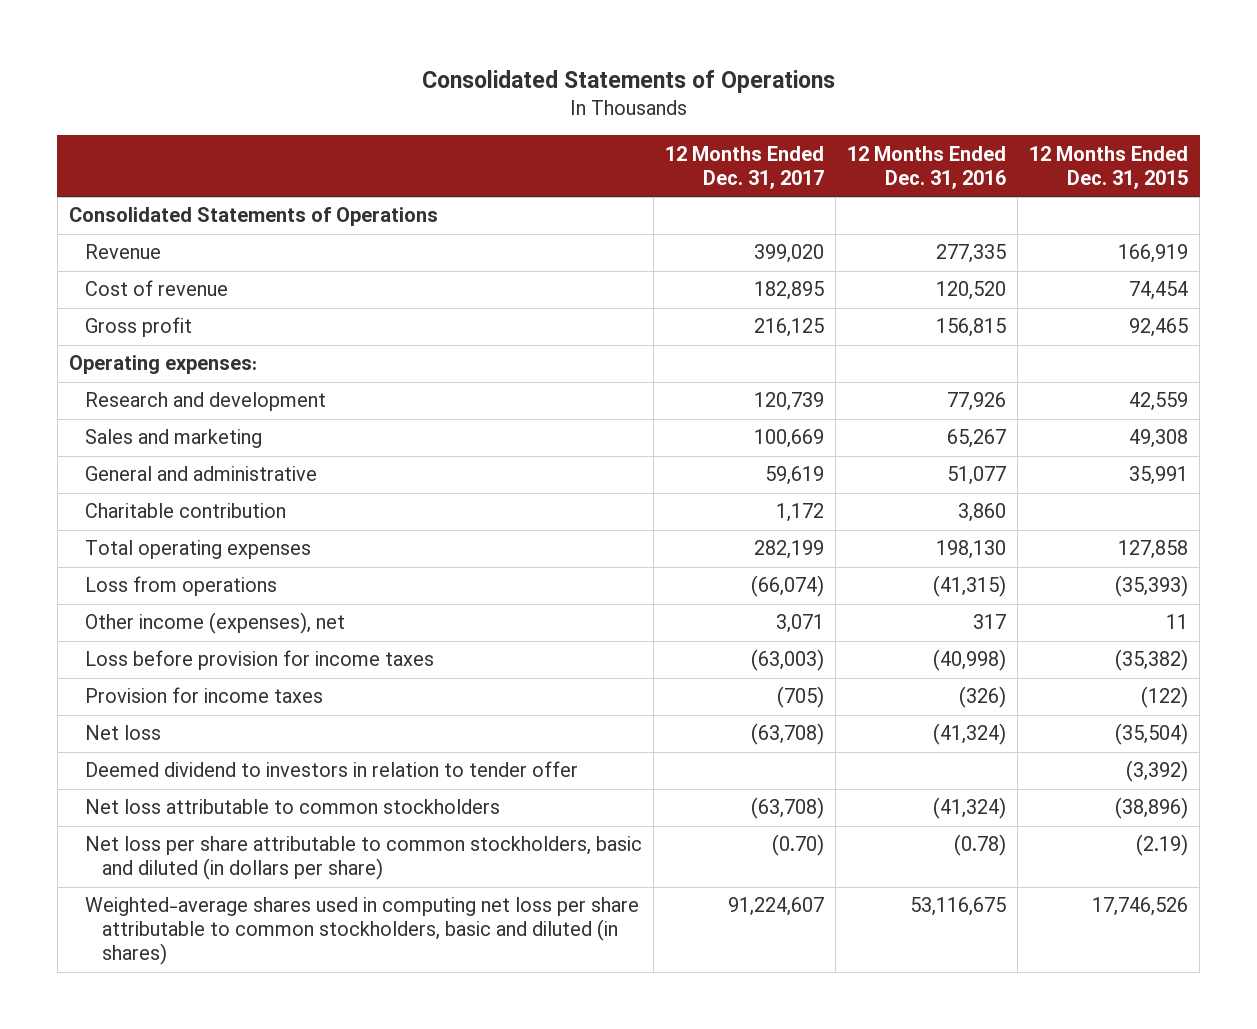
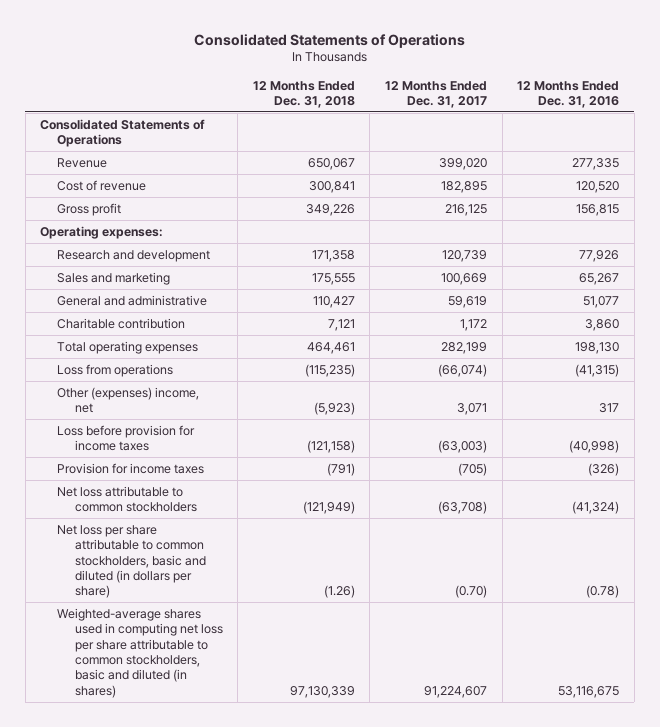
[1029,145,1189,189] 12 Months Ended Dec. 31, 2015 -> none
none -> [252,80,355,108] 12 Months Ended Dec. 31, 2018
[85,612,346,635] Other income (expenses), net -> [57,386,200,414] Other (expenses) income, net
[85,725,162,741] Net loss -> none
[85,761,579,778] Deemed dividend to investors in relation to tender offer -> none

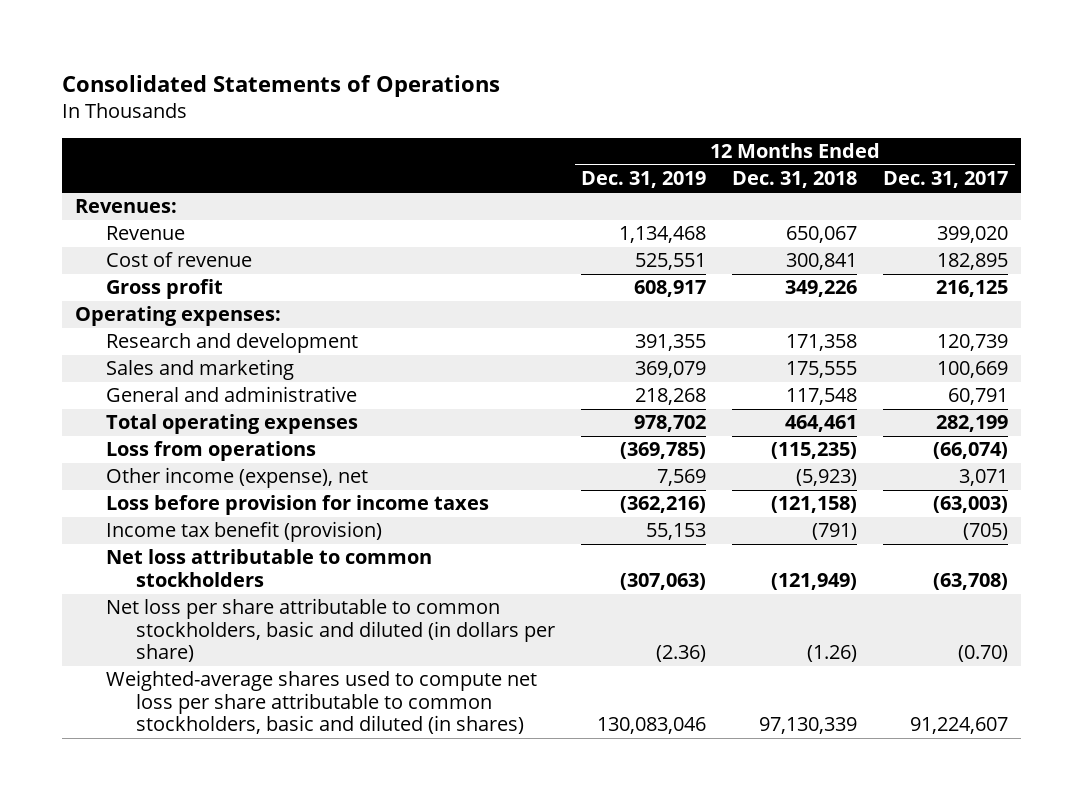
[517,80,620,108] 12 Months Ended Dec. 31, 2016 -> none
none -> [581,171,707,189] Dec. 31, 2019
[40,118,206,148] Consolidated Statements of Operations -> none
none -> [75,199,178,214] Revenues:
[57,317,186,329] Charitable contribution -> none
[312,295,355,308] 110,427 -> [786,388,858,406] 117,548
[448,295,488,308] 59,619 -> [948,388,1009,406] 60,791
[57,386,200,414] Other (expenses) income, net -> [105,467,368,489] Other income (expense), net
[57,462,205,474] Provision for income taxes -> [105,521,382,543] Income tax benefit (provision)
[57,607,223,698] Weighted-average shares used in computing net loss per share attributable to common stockholders, basic and diluted (in shares) -> [105,670,537,735] Weighted-average shares used to compute net loss per share attributable to common stockholders, basic and diluted (in shares)

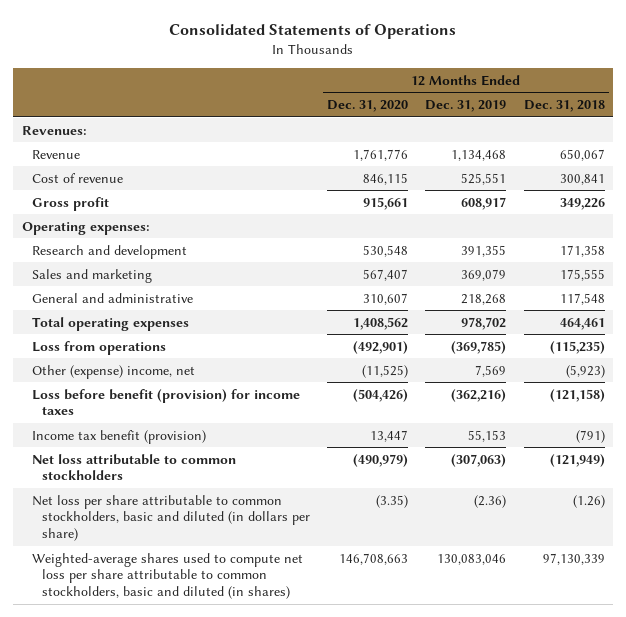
[883,171,1009,189] Dec. 31, 2017 -> none
none -> [327,100,409,113] Dec. 31, 2020
[105,467,368,489] Other income (expense), net -> [32,364,196,379] Other (expense) income, net
[105,495,489,516] Loss before provision for income taxes -> [32,388,301,416] Loss before benefit (provision) for income taxes

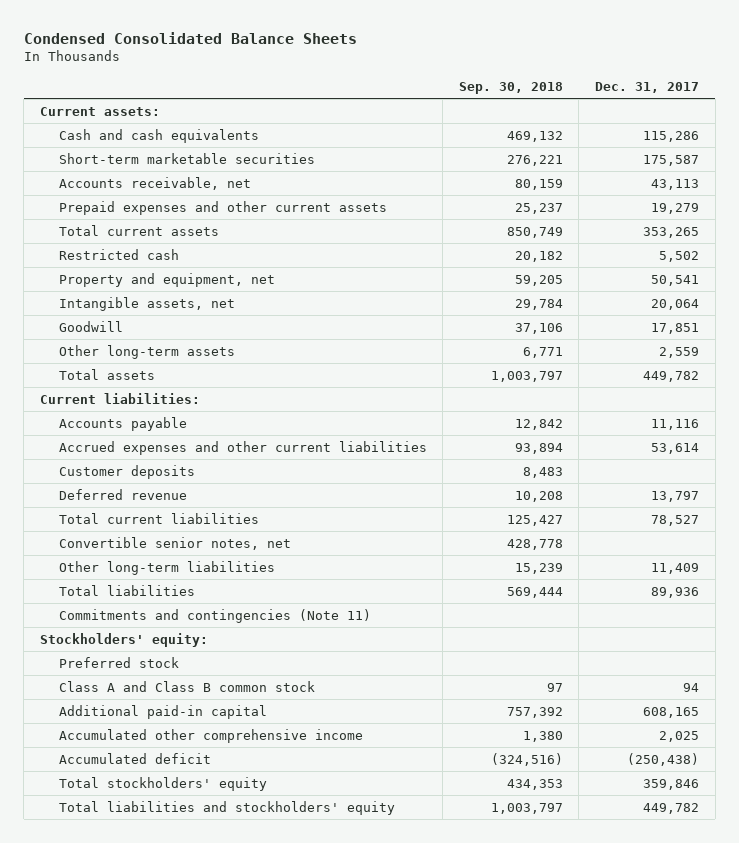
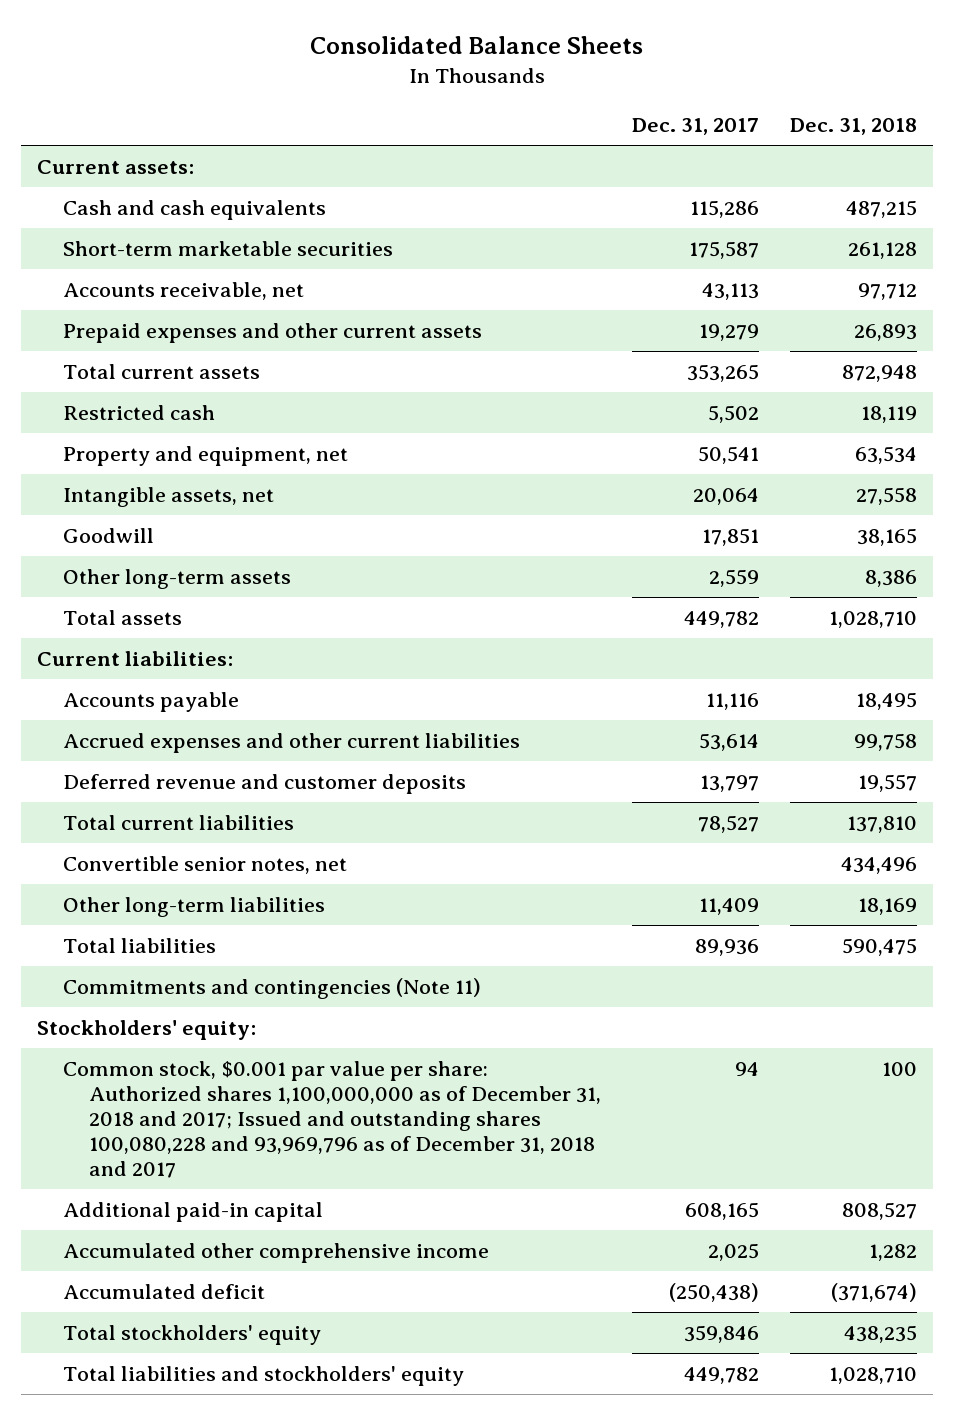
[23,31,357,44] Condensed Consolidated Balance Sheets -> [309,36,643,55] Consolidated Balance Sheets
[458,81,563,94] Sep. 30, 2018 -> none
none -> [790,118,918,136] Dec. 31, 2018
[58,464,195,479] Customer deposits -> none
[58,488,187,500] Deferred revenue -> [62,773,466,794] Deferred revenue and customer deposits
[58,656,179,668] Preferred stock -> none
[58,680,315,692] Class A and Class B common stock -> [62,1060,601,1179] Common stock, $0.001 par value per share: Authorized shares 1,100,000,000 as of December 31, 2018 and 2017; Issued and outstanding shares 100,080,228 and 93,969,796 as of December 31, 2018 and 2017

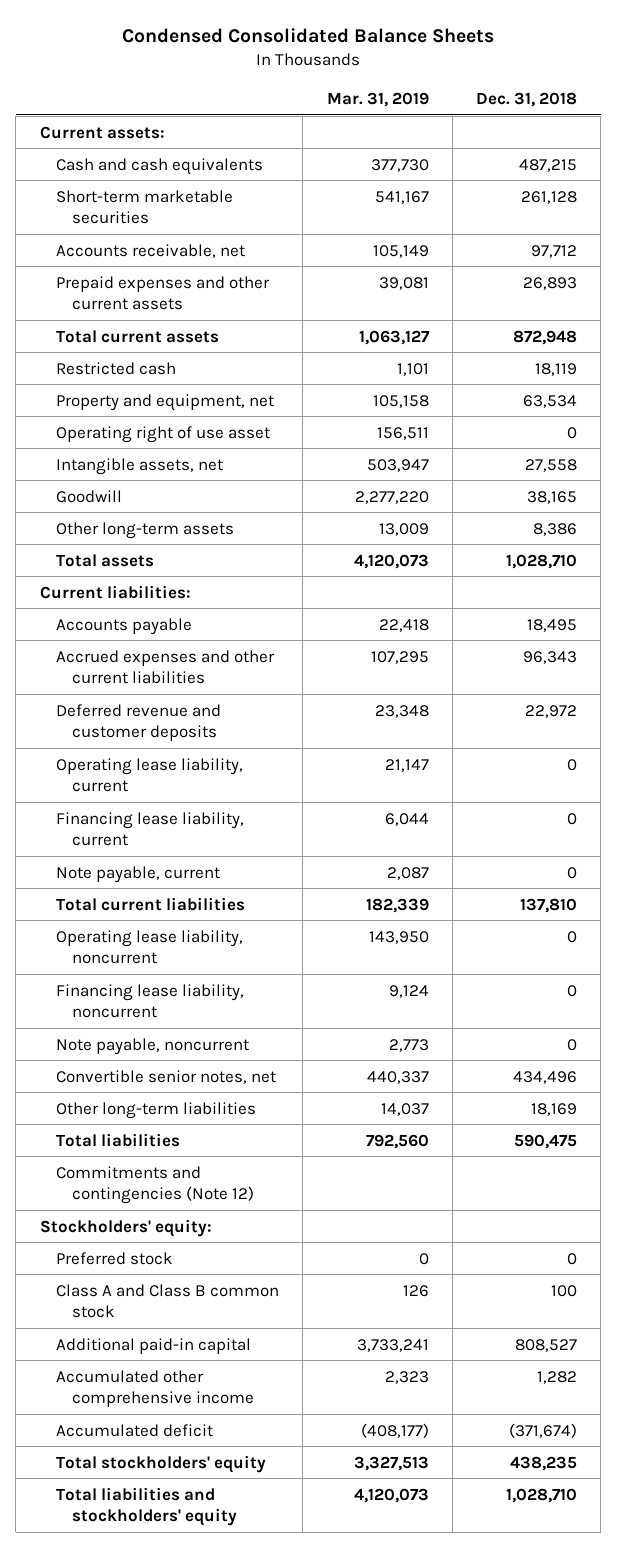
[309,36,643,55] Consolidated Balance Sheets -> [122,28,495,44] Condensed Consolidated Balance Sheets
[631,118,759,136] Dec. 31, 2017 -> none
none -> [326,91,429,107] Mar. 31, 2019
none -> [55,425,270,443] Operating right of use asset
[854,732,918,751] 99,758 -> [523,650,578,664] 96,343
[858,773,918,792] 19,557 -> [525,704,578,718] 22,972
none -> [55,757,243,793] Operating lease liability, current
none -> [55,811,244,847] Financing lease liability, current
none -> [55,865,220,883] Note payable, current
none -> [55,929,243,965] Operating lease liability, noncurrent
none -> [55,983,244,1019] Financing lease liability, noncurrent
none -> [55,1037,249,1055] Note payable, noncurrent
[62,977,481,999] Commitments and contingencies (Note 11) -> [55,1165,255,1205] Commitments and contingencies (Note 12)
none -> [55,1251,173,1265] Preferred stock
[62,1060,601,1179] Common stock, $0.001 par value per share: Authorized shares 1,100,000,000 as of December 31, 2018 and 2017; Issued and outstanding shares 100,080,228 and 93,969,796 as of December 31, 2018 and 2017 -> [55,1283,279,1319] Class A and Class B common stock

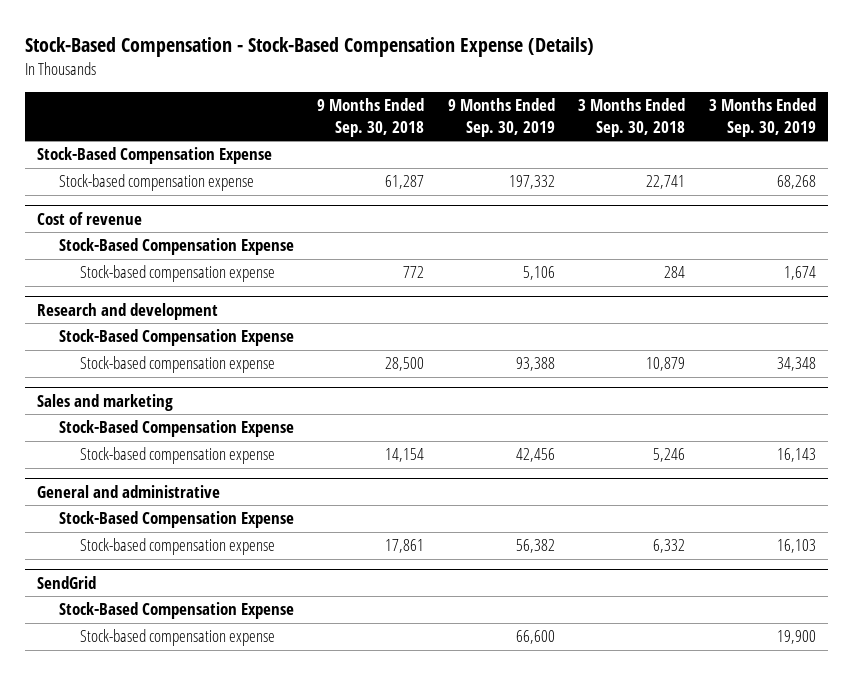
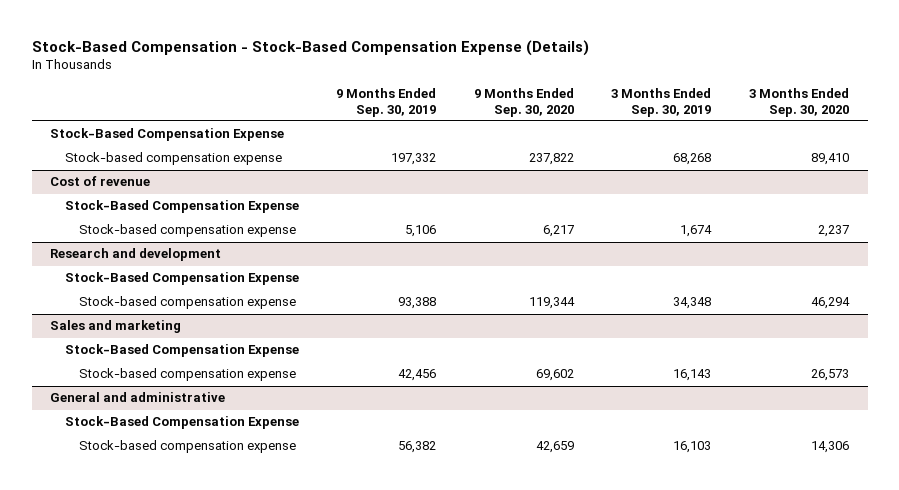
[317,98,425,137] 9 Months Ended Sep. 30, 2018 -> none
[578,98,686,137] 3 Months Ended Sep. 30, 2018 -> none
none -> [473,88,574,117] 9 Months Ended Sep. 30, 2020
none -> [749,88,850,117] 3 Months Ended Sep. 30, 2020
[37,576,97,590] SendGrid -> none
[58,602,294,620] Stock-Based Compensation Expense -> none
[80,629,276,647] Stock-based compensation expense -> none

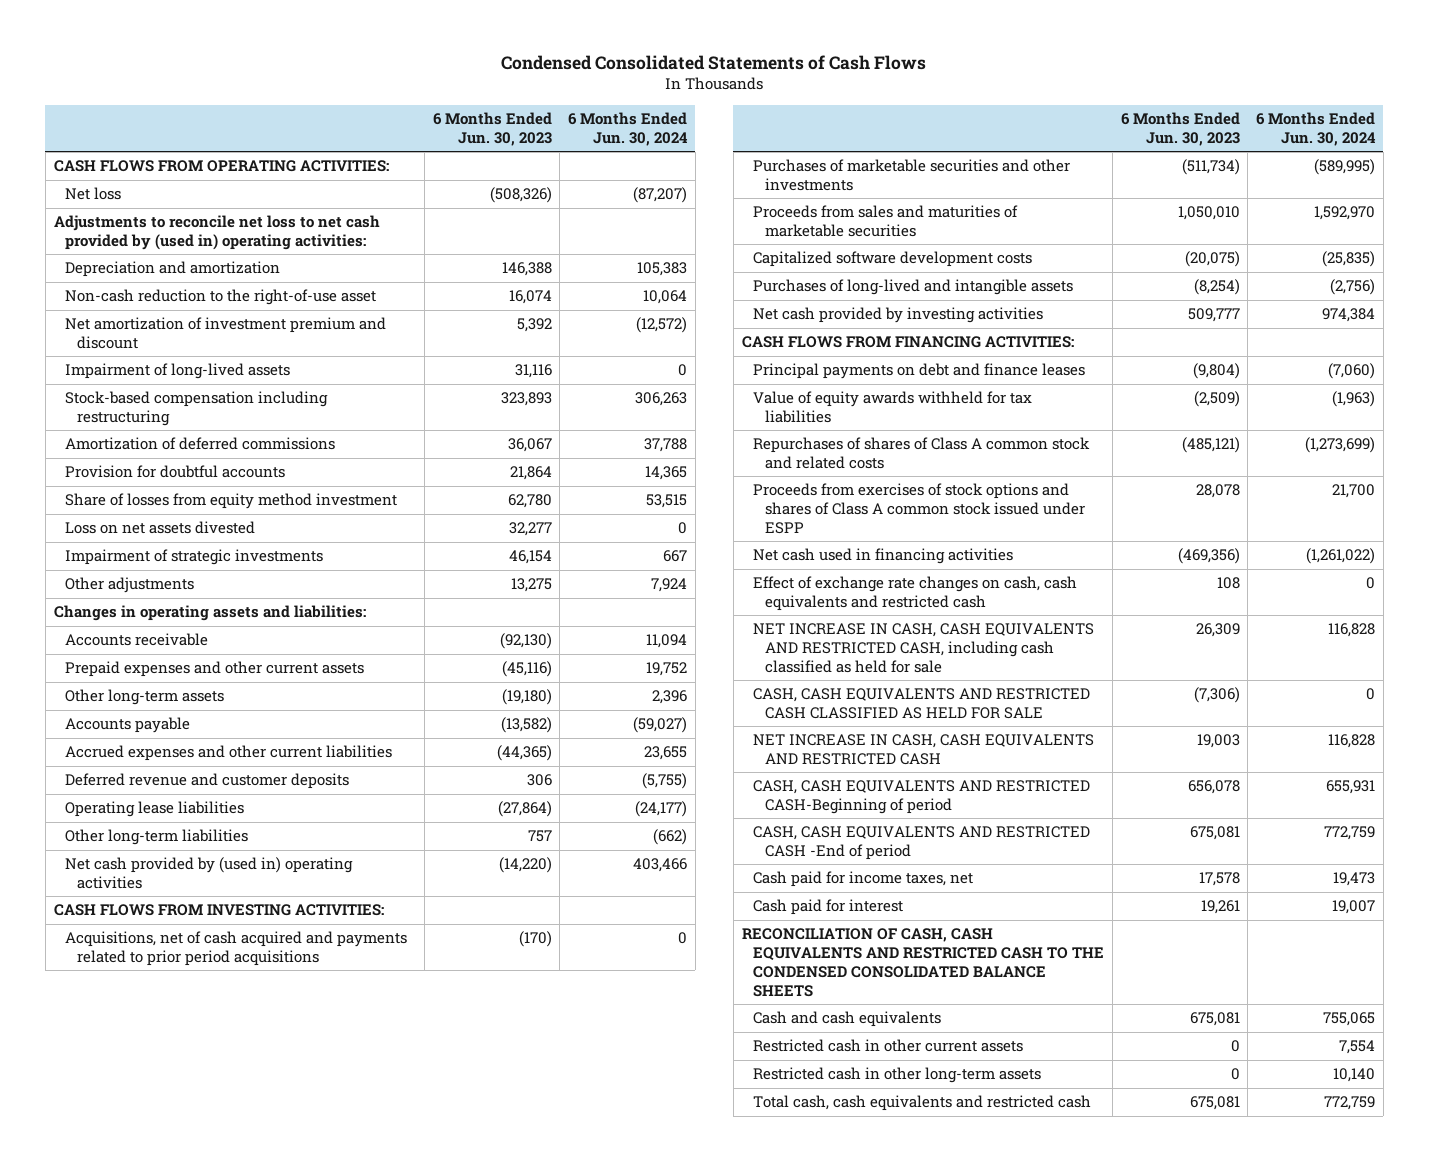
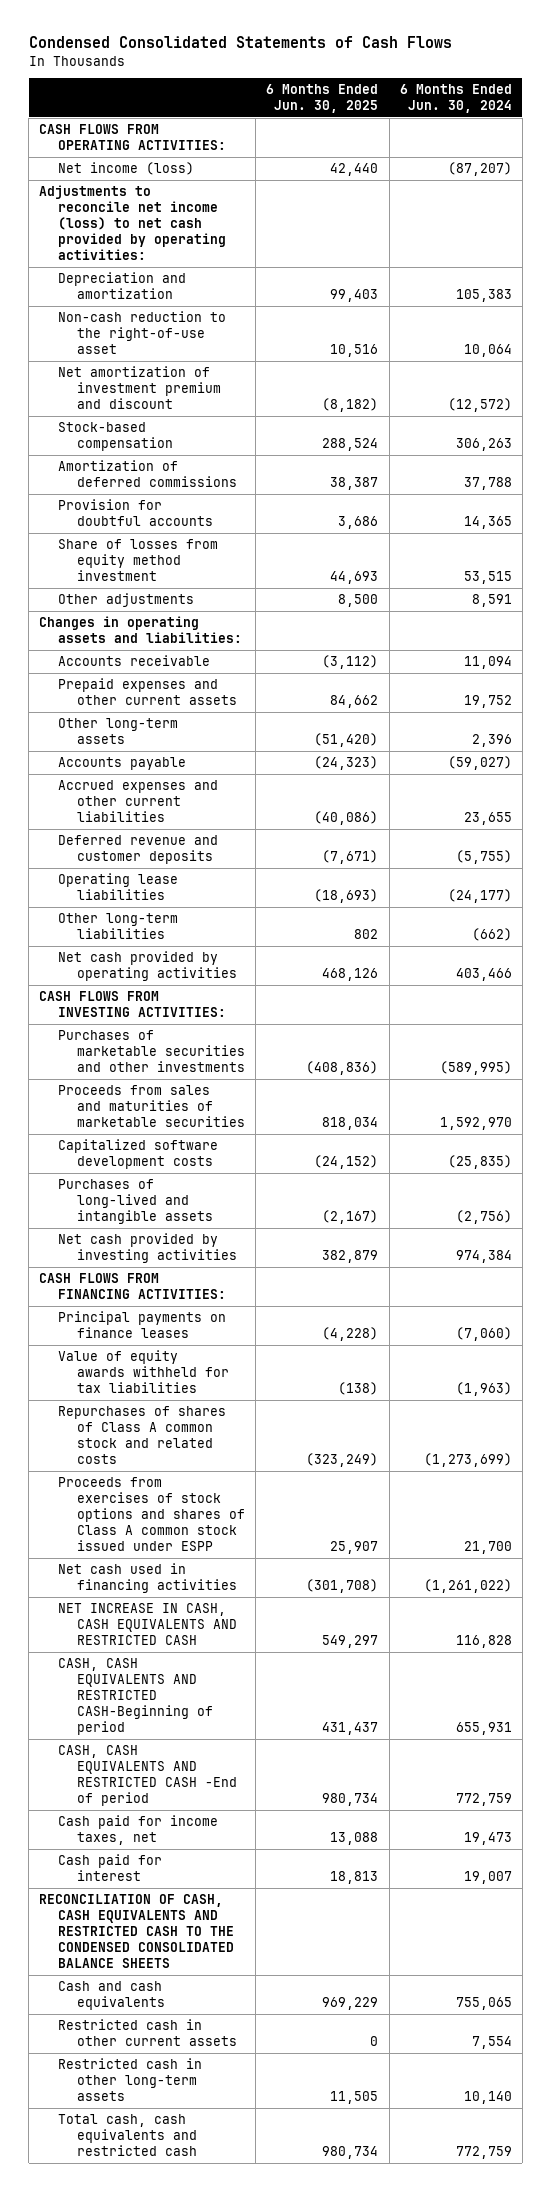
[432,111,552,146] 6 Months Ended Jun. 30, 2023 -> none
none -> [266,84,379,114] 6 Months Ended Jun. 30, 2025
[65,187,122,201] Net loss -> [58,161,195,175] Net income (loss)
[53,215,380,251] Adjustments to reconcile net loss to net cash provided by (used in) operating activities: -> [39,184,227,261] Adjustments to reconcile net income (loss) to net cash provided by operating activities:
[65,363,291,380] Impairment of long-lived assets -> none
[65,391,329,427] Stock-based compensation including restructuring -> [58,421,174,452] Stock-based compensation
[65,521,256,535] Loss on net assets divested -> none
[65,549,324,566] Impairment of strategic investments -> none
[651,578,688,593] 7,924 -> [471,593,512,607] 8,591
[65,857,354,890] Net cash provided by (used in) operating activities -> [58,950,238,982] Net cash provided by operating activities
[65,931,408,967] Acquisitions, net of cash acquired and payments related to prior period acquisitions -> none
[753,363,1086,380] Principal payments on debt and finance leases -> [58,1310,227,1339] Principal payments on finance leases
[753,576,1078,612] Effect of exchange rate changes on cash, cash equivalents and restricted cash -> none
[753,623,1095,673] NET INCREASE IN CASH, CASH EQUIVALENTS AND RESTRICTED CASH, including cash classified as held for sale -> none
[753,688,1091,720] CASH, CASH EQUIVALENTS AND RESTRICTED CASH CLASSIFIED AS HELD FOR SALE -> none

